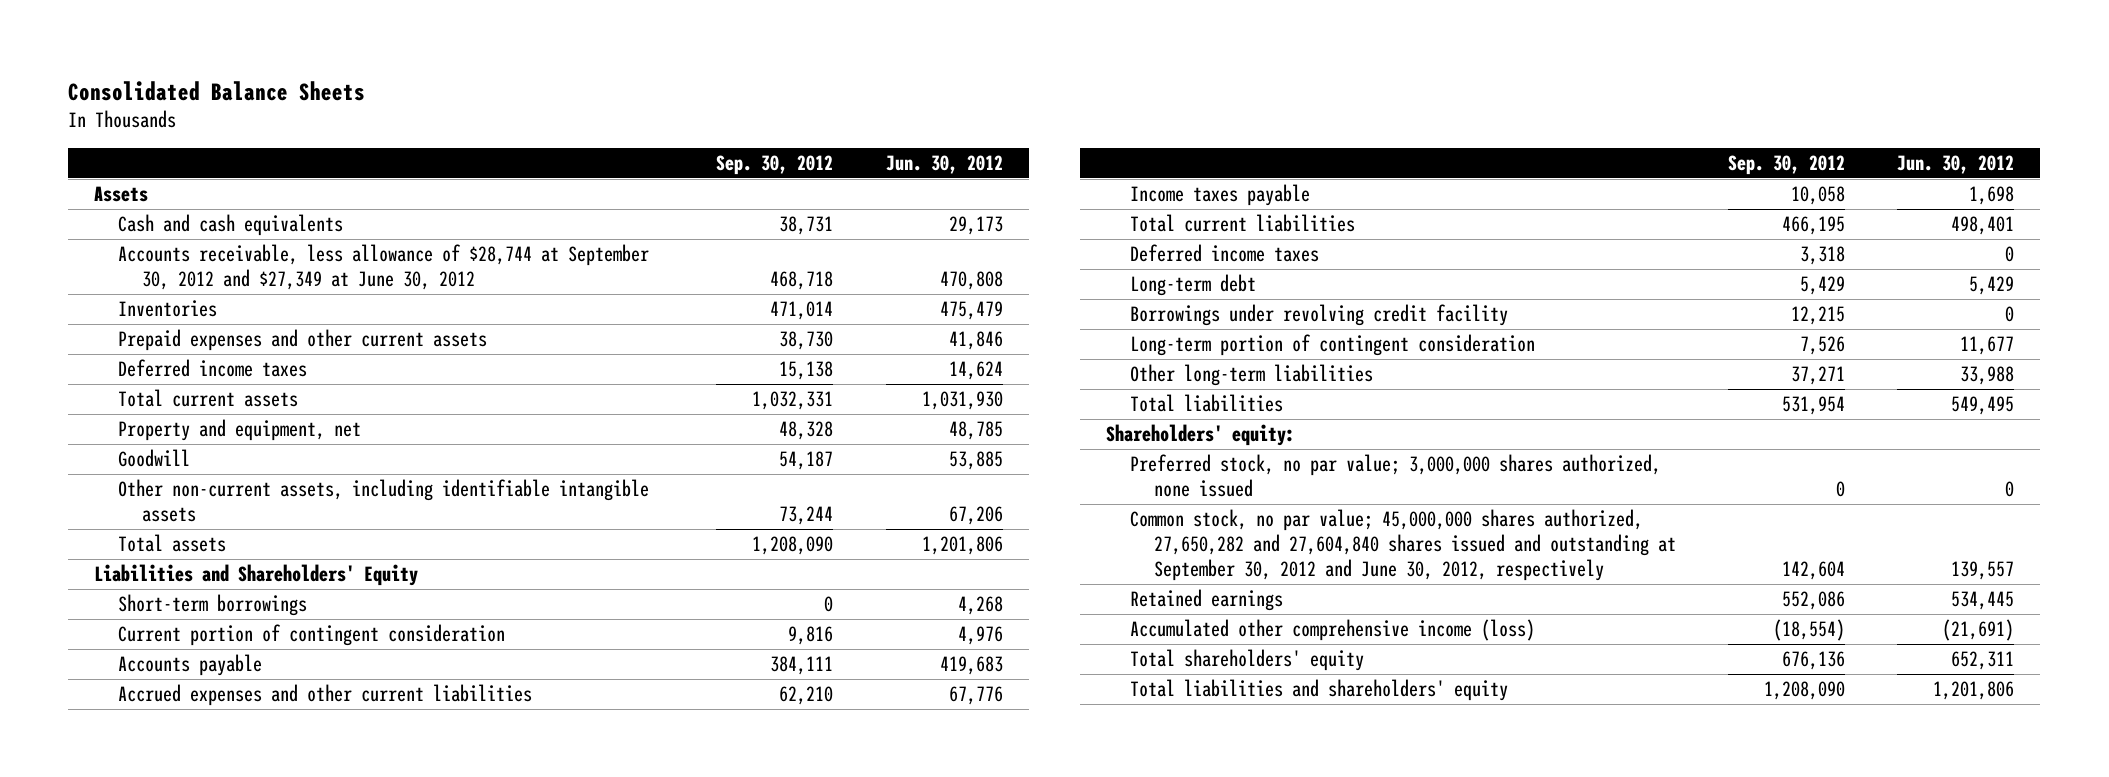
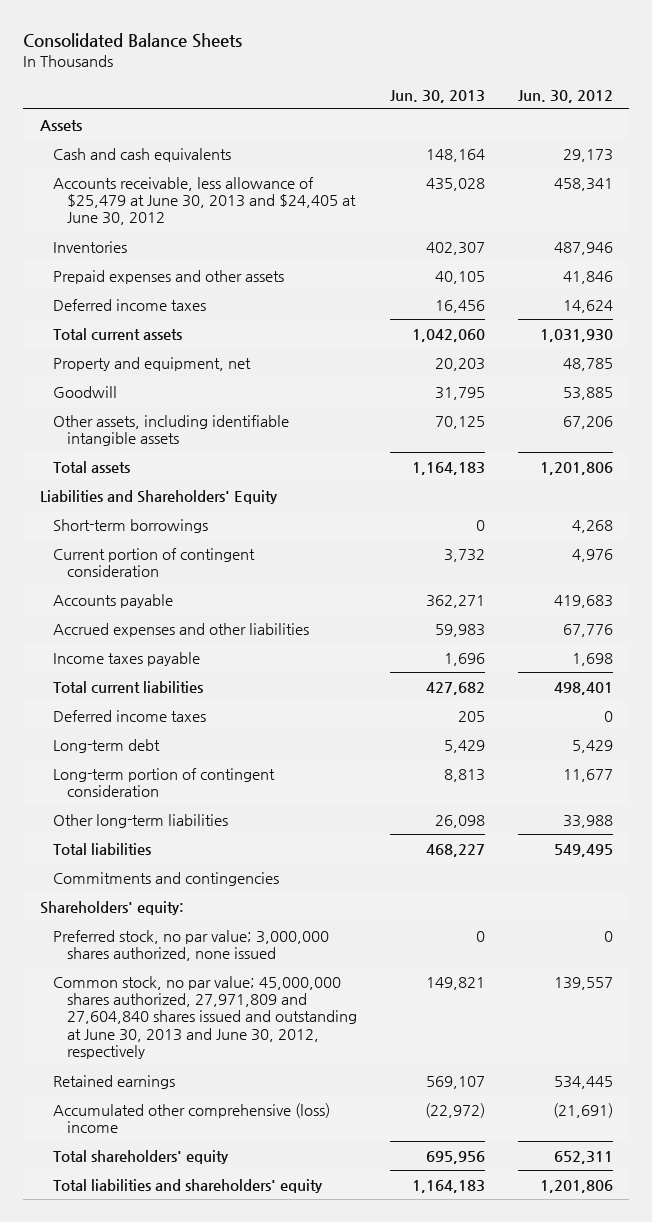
[716,154,834,175] Sep. 30, 2012 -> none
none -> [389,89,485,103] Jun. 30, 2013
[118,244,650,291] Accounts receivable, less allowance of $28,744 at September 30, 2012 and $27,349 at June 30, 2012 -> [53,176,356,226] Accounts receivable, less allowance of $25,479 at June 30, 2013 and $24,405 at June 30, 2012
[939,271,1003,291] 470,808 -> [553,177,613,191] 458,341
[939,301,1003,321] 475,479 -> [553,241,613,255] 487,946
[118,329,488,352] Prepaid expenses and other current assets -> [53,269,285,284] Prepaid expenses and other assets
[118,479,650,523] Other non-current assets, including identifiable intangible assets -> [53,414,290,446] Other assets, including identifiable intangible assets
[118,684,533,707] Accrued expenses and other current liabilities -> [53,622,310,637] Accrued expenses and other liabilities
[1129,304,1508,327] Borrowings under revolving credit facility -> none
none -> [53,871,280,886] Commitments and contingencies
[1129,509,1676,582] Common stock, no par value; 45,000,000 shares authorized, 27,650,282 and 27,604,840 shares issued and outstanding at September 30, 2012 and June 30, 2012, respectively -> [53,975,357,1060] Common stock, no par value; 45,000,000 shares authorized, 27,971,809 and 27,604,840 shares issued and outstanding at June 30, 2013 and June 30, 2012, respectively
[1129,619,1535,642] Accumulated other comprehensive income (loss) -> [53,1102,331,1133] Accumulated other comprehensive (loss) income

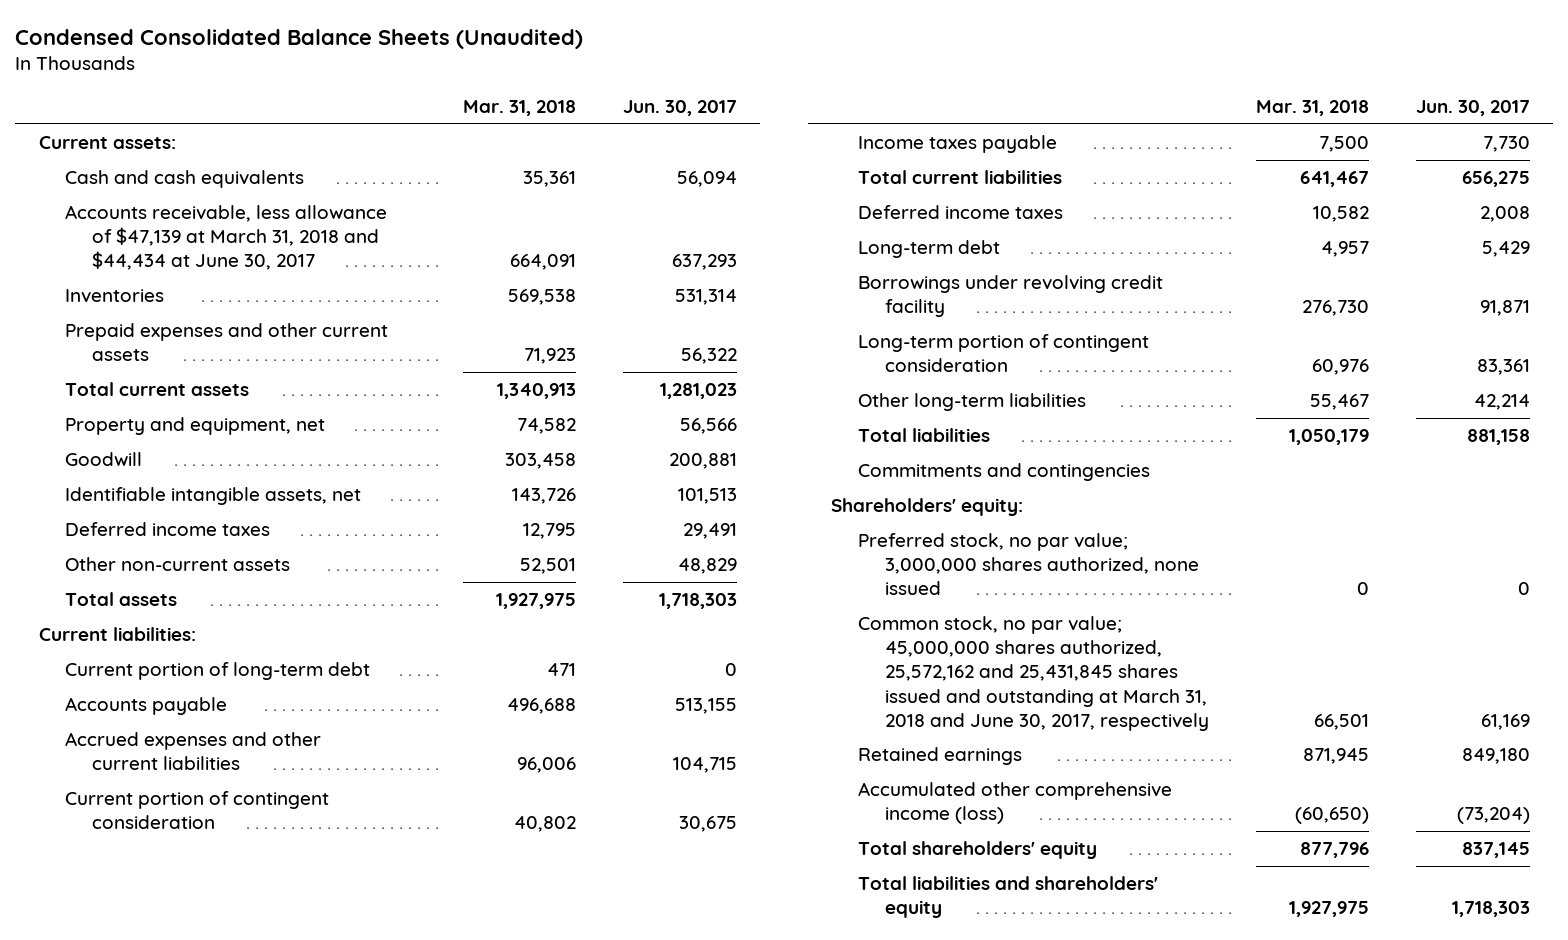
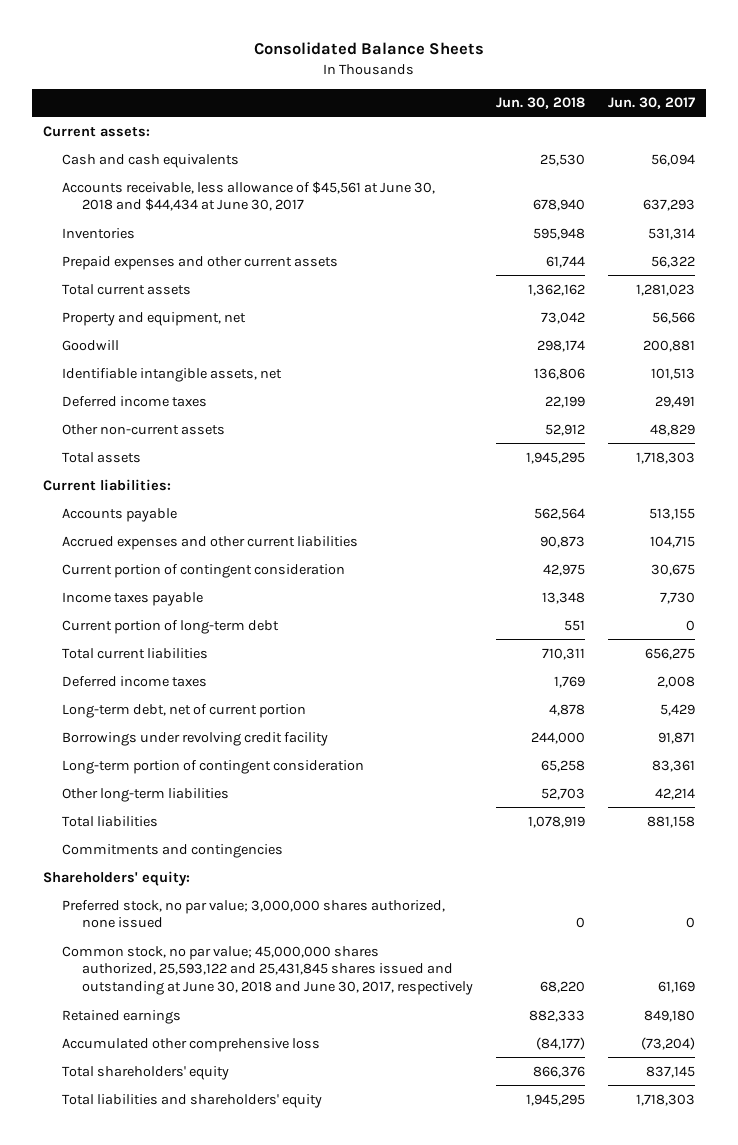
[15,28,584,49] Condensed Consolidated Balance Sheets (Unaudited) -> [254,42,485,56] Consolidated Balance Sheets
[462,100,576,117] Mar. 31, 2018 -> none
none -> [495,97,585,110] Jun. 30, 2018
[65,205,388,271] Accounts receivable, less allowance of $47,139 at March 31, 2018 and $44,434 at June 30, 2017 -> [62,180,436,212] Accounts receivable, less allowance of $45,561 at June 30, 2018 and $44,434 at June 30, 2017
[65,662,371,681] Current portion of long-term debt -> [62,619,280,634] Current portion of long-term debt
[858,240,1001,259] Long-term debt -> [62,703,307,718] Long-term debt, net of current portion
[858,616,1209,731] Common stock, no par value; 45,000,000 shares authorized, 25,572,162 and 25,431,845 shares issued and outstanding at March 31, 2018 and June 30, 2017, respectively -> [62,945,473,996] Common stock, no par value; 45,000,000 shares authorized, 25,593,122 and 25,431,845 shares issued and outstanding at June 30, 2018 and June 30, 2017, respectively
[858,782,1173,825] Accumulated other comprehensive income (loss) -> [62,1037,321,1052] Accumulated other comprehensive loss

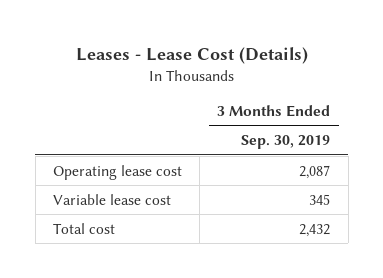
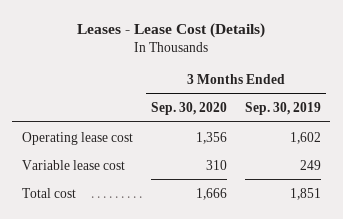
none -> [150,102,227,116] Sep. 30, 2020
[299,164,331,179] 2,087 -> [290,131,322,144] 1,602
[309,193,331,205] 345 -> [300,159,322,170] 249
[299,223,331,237] 2,432 -> [290,187,322,200] 1,851

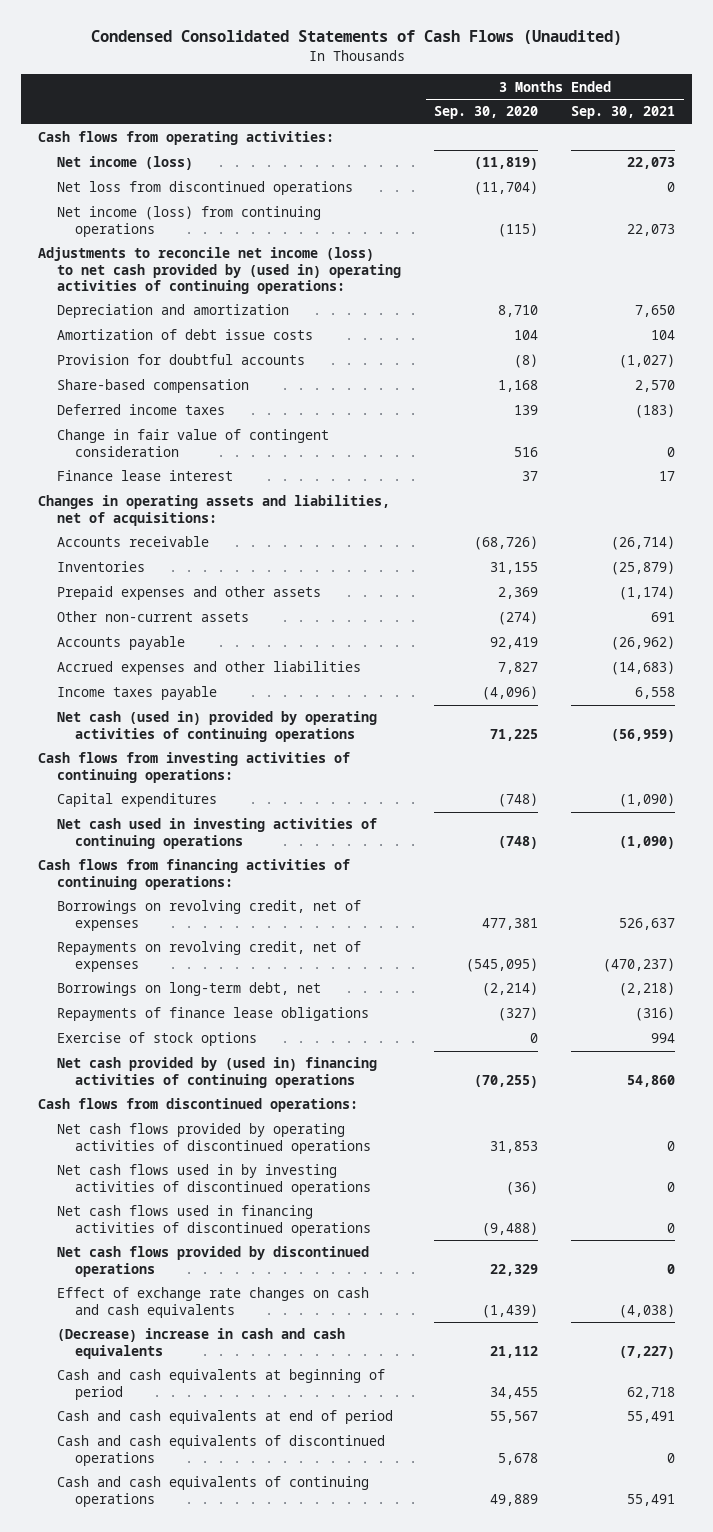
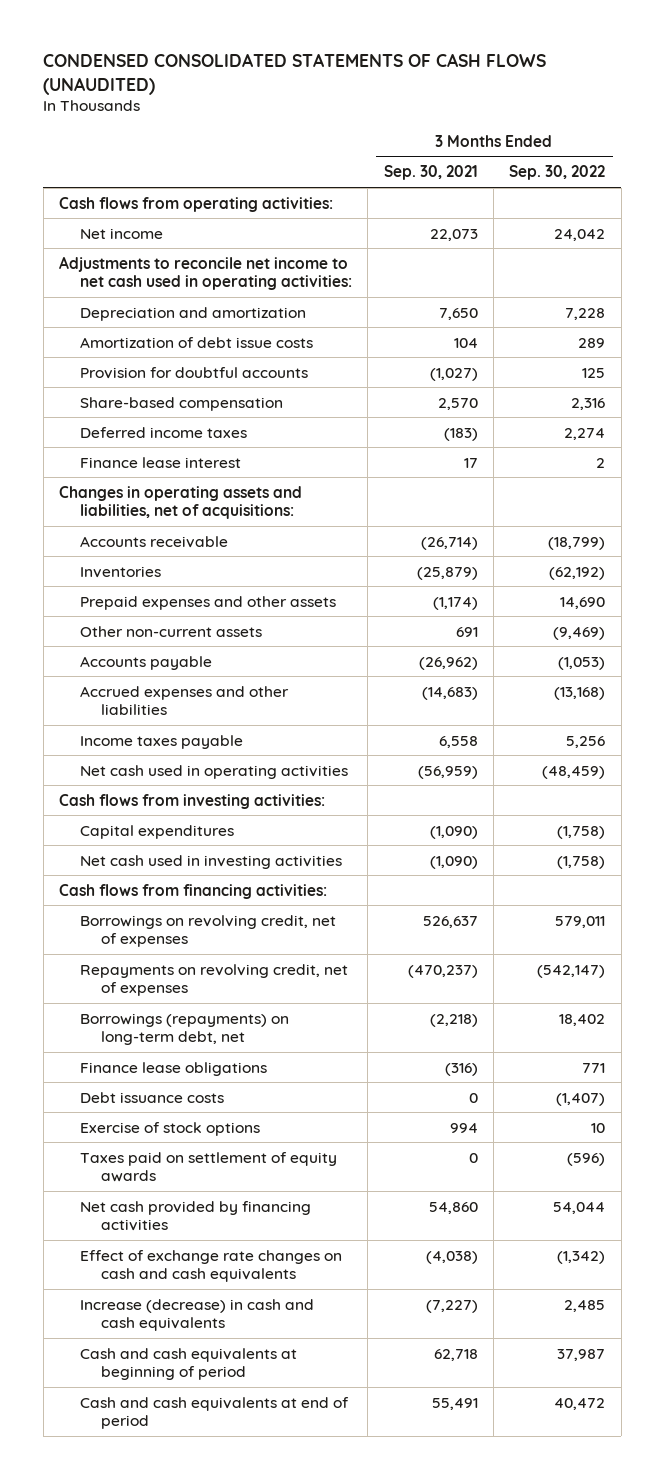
[90,30,622,46] Condensed Consolidated Statements of Cash Flows (Unaudited) -> [43,52,547,95] CONDENSED CONSOLIDATED STATEMENTS OF CASH FLOWS (UNAUDITED)
[433,106,538,120] Sep. 30, 2020 -> none
none -> [509,165,606,181] Sep. 30, 2022
[56,181,353,196] Net loss from discontinued operations -> none
[56,206,321,237] Net income (loss) from continuing operations -> none
[56,156,193,171] Net income (loss) -> [79,227,163,239] Net income
[37,247,401,294] Adjustments to reconcile net income (loss) to net cash provided by (used in) operating activities of continuing operations: -> [59,255,352,291] Adjustments to reconcile net income to net cash used in operating activities:
[56,429,329,457] Change in fair value of contingent consideration -> none
[56,711,377,742] Net cash (used in) provided by operating activities of continuing operations -> [79,764,348,779] Net cash used in operating activities
[37,752,350,783] Cash flows from investing activities of continuing operations: -> [59,793,326,809] Cash flows from investing activities:
[56,818,377,849] Net cash used in investing activities of continuing operations -> [79,854,342,869] Net cash used in investing activities
[37,859,350,890] Cash flows from financing activities of continuing operations: -> [59,883,328,899] Cash flows from financing activities:
[56,982,321,997] Borrowings on long-term debt, net -> [79,1012,289,1046] Borrowings (repayments) on long-term debt, net
[56,1007,369,1022] Repayments of finance lease obligations -> [79,1061,267,1076] Finance lease obligations
none -> [79,1091,224,1103] Debt issuance costs
[37,1098,358,1113] Cash flows from discontinued operations: -> none
[56,1123,372,1154] Net cash flows provided by operating activities of discontinued operations -> none
[56,1164,372,1195] Net cash flows used in by investing activities of discontinued operations -> none
[56,1205,372,1236] Net cash flows used in financing activities of discontinued operations -> none
[56,1246,369,1277] Net cash flows provided by discontinued operations -> none
none -> [79,1151,337,1183] Taxes paid on settlement of equity awards
[56,1057,377,1088] Net cash provided by (used in) financing activities of continuing operations -> [79,1200,311,1232] Net cash provided by financing activities
[56,1328,345,1359] (Decrease) increase in cash and cash equivalents -> [79,1298,314,1332] Increase (decrease) in cash and cash equivalents
[56,1435,385,1466] Cash and cash equivalents of discontinued operations -> none
[56,1476,369,1507] Cash and cash equivalents of continuing operations -> none

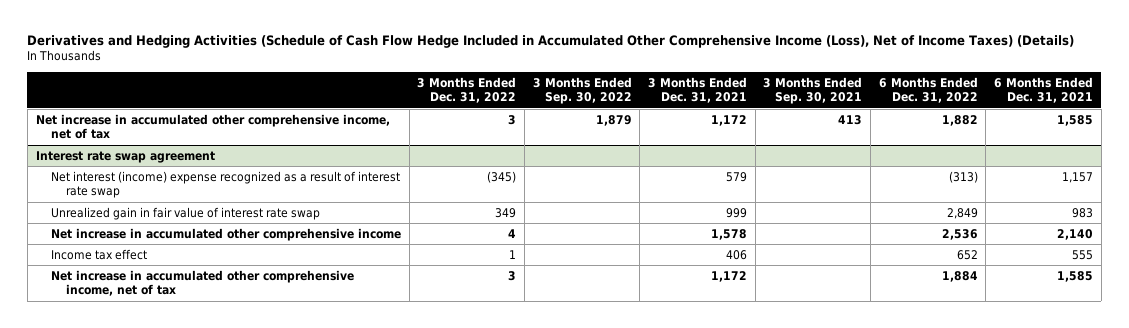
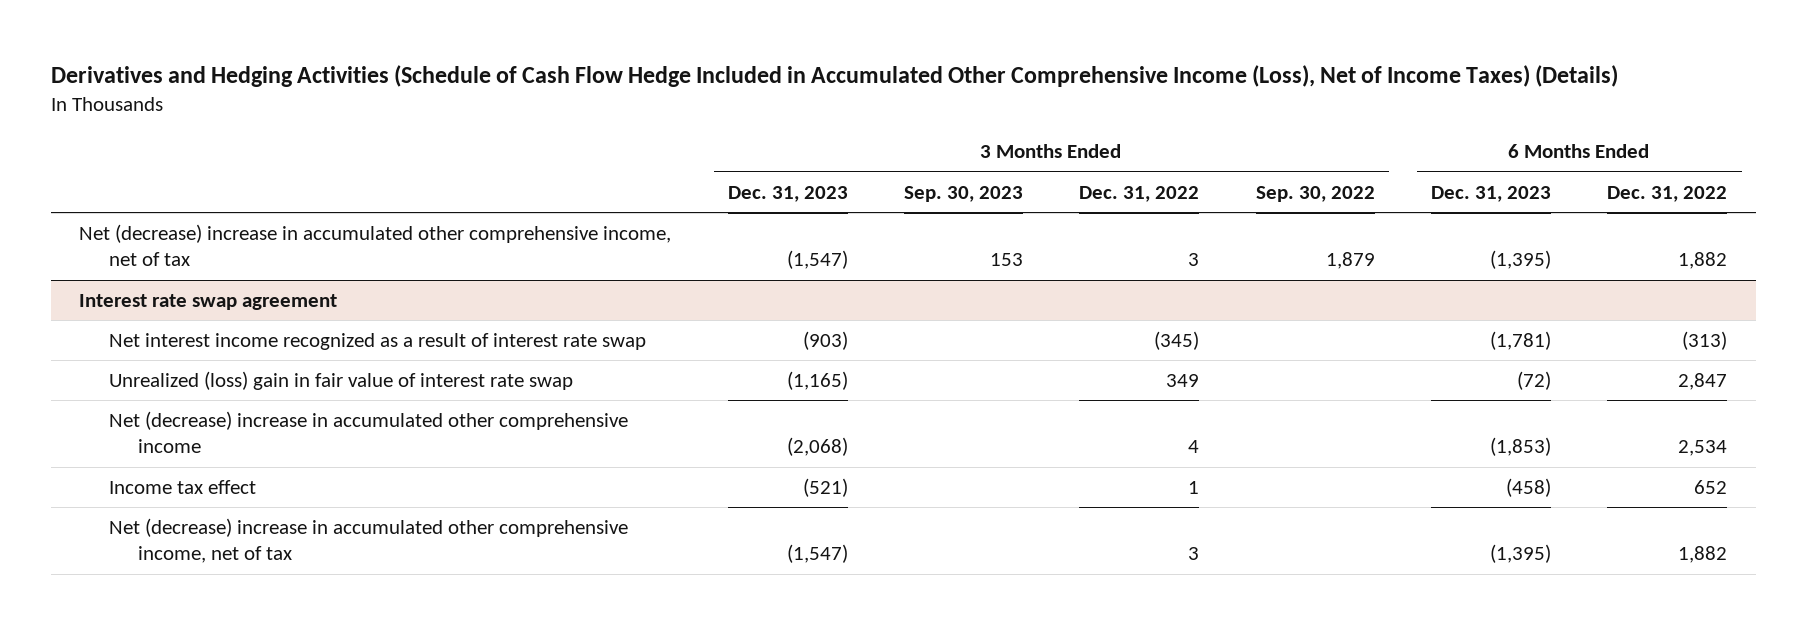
[647,76,747,103] 3 Months Ended Dec. 31, 2021 -> none
[763,76,863,104] 3 Months Ended Sep. 30, 2021 -> none
[994,76,1094,103] 6 Months Ended Dec. 31, 2021 -> none
none -> [727,185,848,202] Dec. 31, 2023
none -> [904,185,1024,202] Sep. 30, 2023
none -> [1431,185,1552,202] Dec. 31, 2023
[35,113,390,140] Net increase in accumulated other comprehensive income, net of tax -> [79,223,672,267] Net (decrease) increase in accumulated other comprehensive income, net of tax
[50,170,400,199] Net interest (income) expense recognized as a result of interest rate swap -> [108,332,646,350] Net interest income recognized as a result of interest rate swap
[50,206,320,220] Unrealized gain in fair value of interest rate swap -> [108,370,573,390] Unrealized (loss) gain in fair value of interest rate swap
[946,207,978,219] 2,849 -> [1678,372,1728,390] 2,847
[50,227,401,241] Net increase in accumulated other comprehensive income -> [108,410,628,454] Net (decrease) increase in accumulated other comprehensive income
[941,228,978,240] 2,536 -> [1678,440,1728,457] 2,534
[50,269,354,297] Net increase in accumulated other comprehensive income, net of tax -> [108,517,628,564] Net (decrease) increase in accumulated other comprehensive income, net of tax
[941,270,978,282] 1,884 -> [1678,546,1728,564] 1,882

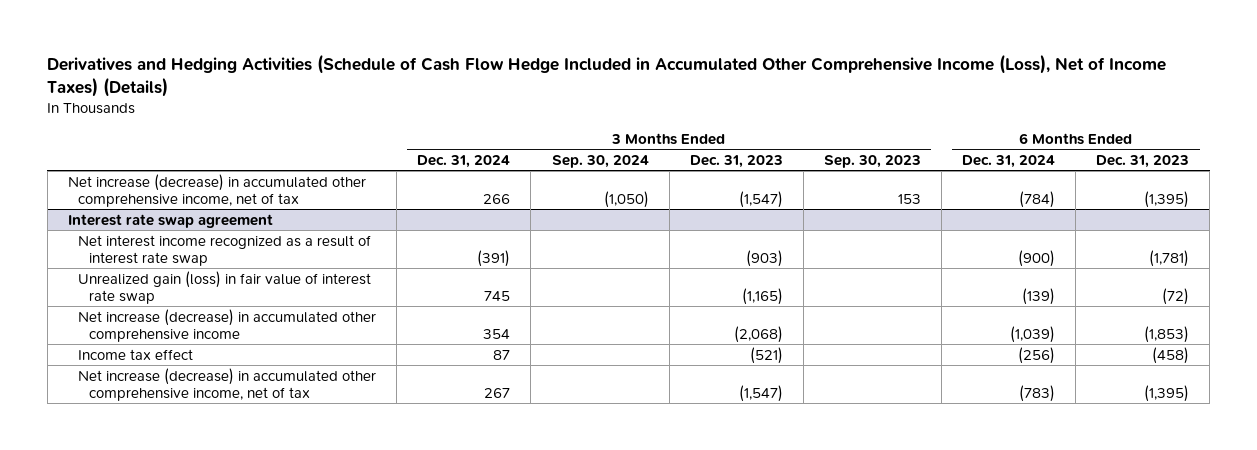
[1079,185,1200,202] Dec. 31, 2022 -> none
[1255,185,1375,202] Sep. 30, 2022 -> none
[1607,185,1728,202] Dec. 31, 2022 -> none
none -> [417,154,511,168] Dec. 31, 2024
none -> [551,154,649,168] Sep. 30, 2024
none -> [962,154,1056,168] Dec. 31, 2024
[79,223,672,267] Net (decrease) increase in accumulated other comprehensive income, net of tax -> [67,173,366,207] Net increase (decrease) in accumulated other comprehensive income, net of tax
[108,370,573,390] Unrealized (loss) gain in fair value of interest rate swap -> [78,270,372,304] Unrealized gain (loss) in fair value of interest rate swap
[108,410,628,454] Net (decrease) increase in accumulated other comprehensive income -> [78,308,377,342] Net increase (decrease) in accumulated other comprehensive income
[108,517,628,564] Net (decrease) increase in accumulated other comprehensive income, net of tax -> [78,367,377,401] Net increase (decrease) in accumulated other comprehensive income, net of tax

